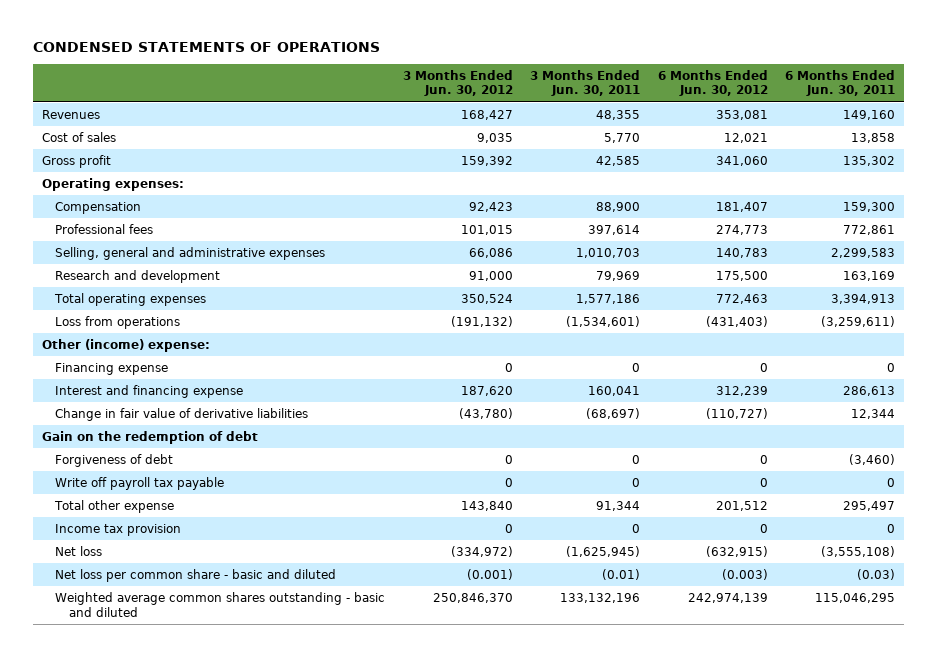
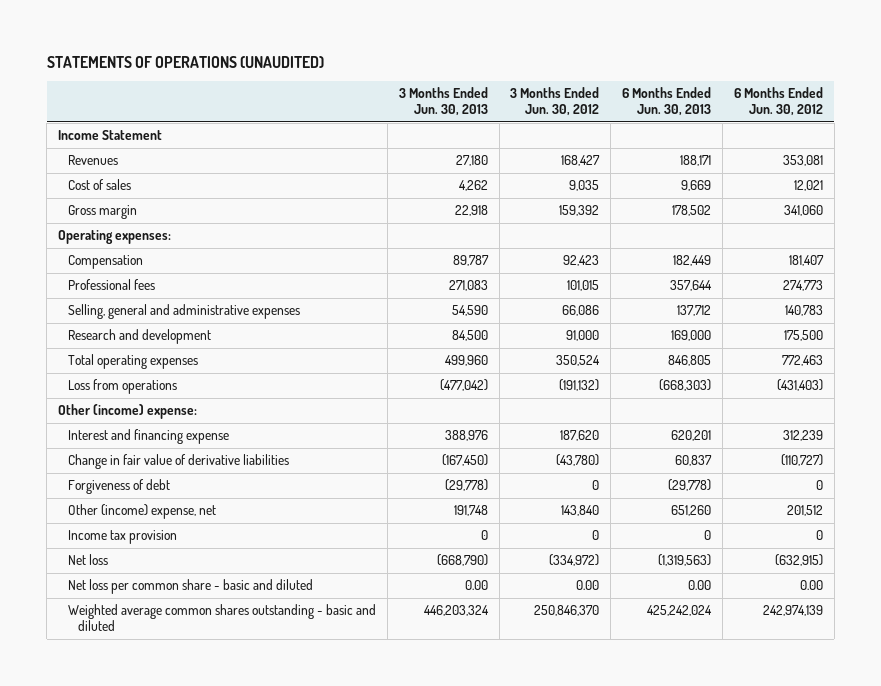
[33,41,381,52] CONDENSED STATEMENTS OF OPERATIONS -> [46,55,324,68] STATEMENTS OF OPERATIONS (UNAUDITED)
[530,69,641,97] 3 Months Ended Jun. 30, 2011 -> none
[785,69,896,97] 6 Months Ended Jun. 30, 2011 -> none
none -> [398,87,488,117] 3 Months Ended Jun. 30, 2013
none -> [622,87,712,117] 6 Months Ended Jun. 30, 2013
none -> [58,130,163,141] Income Statement
[42,154,112,168] Gross profit -> [67,205,137,220] Gross margin
[55,362,169,375] Financing expense -> none
[42,430,259,444] Gain on the redemption of debt -> none
[55,476,225,490] Write off payroll tax payable -> none
[54,499,175,513] Total other expense -> [67,504,216,520] Other (income) expense, net
[466,568,513,580] (0.001) -> [576,580,600,591] 0.00
[721,568,768,580] (0.003) -> [800,580,824,591] 0.00

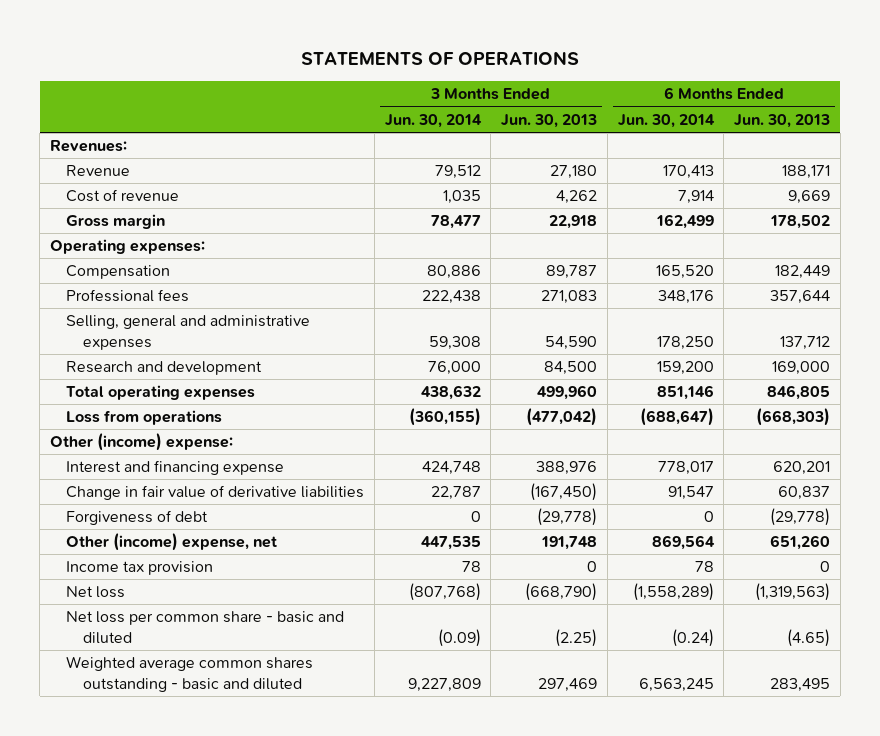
[46,55,324,68] STATEMENTS OF OPERATIONS (UNAUDITED) -> [300,50,579,65] STATEMENTS OF OPERATIONS
[510,87,600,117] 3 Months Ended Jun. 30, 2012 -> none
[734,87,824,117] 6 Months Ended Jun. 30, 2012 -> none
none -> [384,113,482,128] Jun. 30, 2014
none -> [617,113,715,128] Jun. 30, 2014
[58,130,163,141] Income Statement -> none
none -> [49,140,127,153] Revenues:
[67,155,118,166] Revenues -> [66,165,131,177] Revenue
[67,179,131,191] Cost of sales -> [66,189,180,203] Cost of revenue
[464,580,488,591] 0.00 -> [555,628,598,647] (2.25)
[688,580,712,591] 0.00 -> [787,628,831,647] (4.65)
[423,605,489,617] 446,203,324 -> [538,677,598,692] 297,469
[647,605,713,617] 425,242,024 -> [770,677,831,692] 283,495

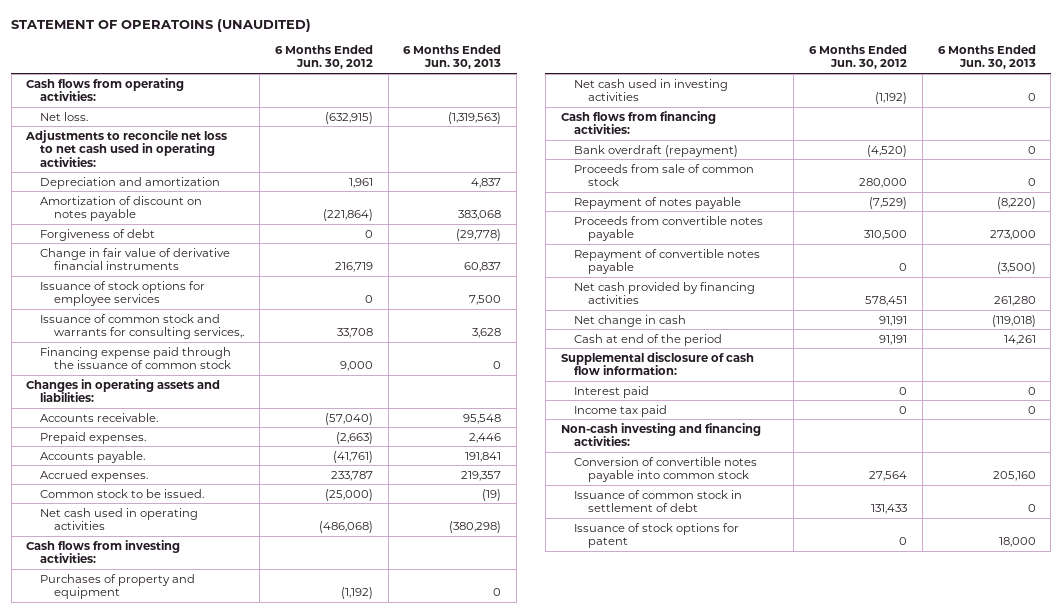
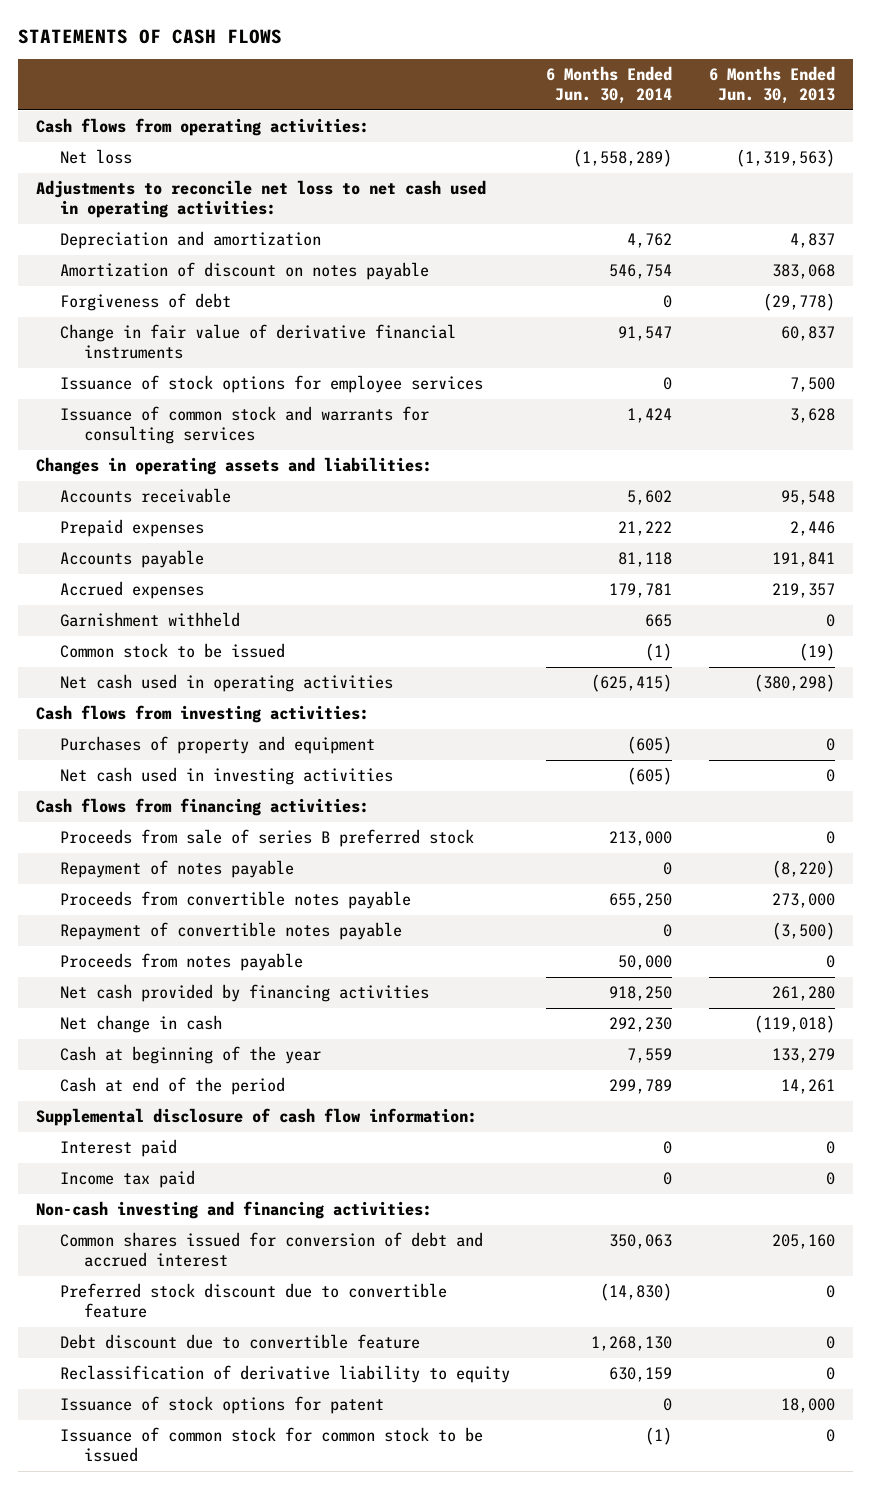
[11,18,312,32] STATEMENT OF OPERATOINS (UNAUDITED) -> [17,28,282,44] STATEMENTS OF CASH FLOWS
[274,44,373,70] 6 Months Ended Jun. 30, 2012 -> none
none -> [546,66,673,105] 6 Months Ended Jun. 30, 2014
[40,111,89,121] Net loss. -> [59,149,132,165] Net loss
[40,346,232,370] Financing expense paid through the issuance of common stock -> none
[40,313,245,340] Issuance of common stock and warrants for consulting services,. -> [59,406,429,444] Issuance of common stock and warrants for consulting services
[40,412,159,422] Accounts receivable. -> [59,488,231,504] Accounts receivable
[40,431,147,444] Prepaid expenses. -> [59,519,204,538] Prepaid expenses
[40,450,146,463] Accounts payable. -> [59,550,204,569] Accounts payable
[40,469,149,482] Accrued expenses. -> [59,581,204,600] Accrued expenses
none -> [59,612,240,628] Garnishment withheld
[40,488,205,498] Common stock to be issued. -> [59,643,285,659] Common stock to be issued
[574,144,739,157] Bank overdraft (repayment) -> none
[574,163,755,187] Proceeds from sale of common stock -> [59,829,474,848] Proceeds from sale of series B preferred stock
none -> [59,953,303,972] Proceeds from notes payable
none -> [59,1046,321,1065] Cash at beginning of the year
[574,489,743,513] Issuance of common stock in settlement of debt -> none
[574,456,758,483] Conversion of convertible notes payable into common stock -> [59,1232,483,1267] Common shares issued for conversion of debt and accrued interest
none -> [59,1283,447,1318] Preferred stock discount due to convertible feature
none -> [59,1334,420,1350] Debt discount due to convertible feature
none -> [59,1365,510,1384] Reclassification of derivative liability to equity
none -> [59,1427,483,1462] Issuance of common stock for common stock to be issued

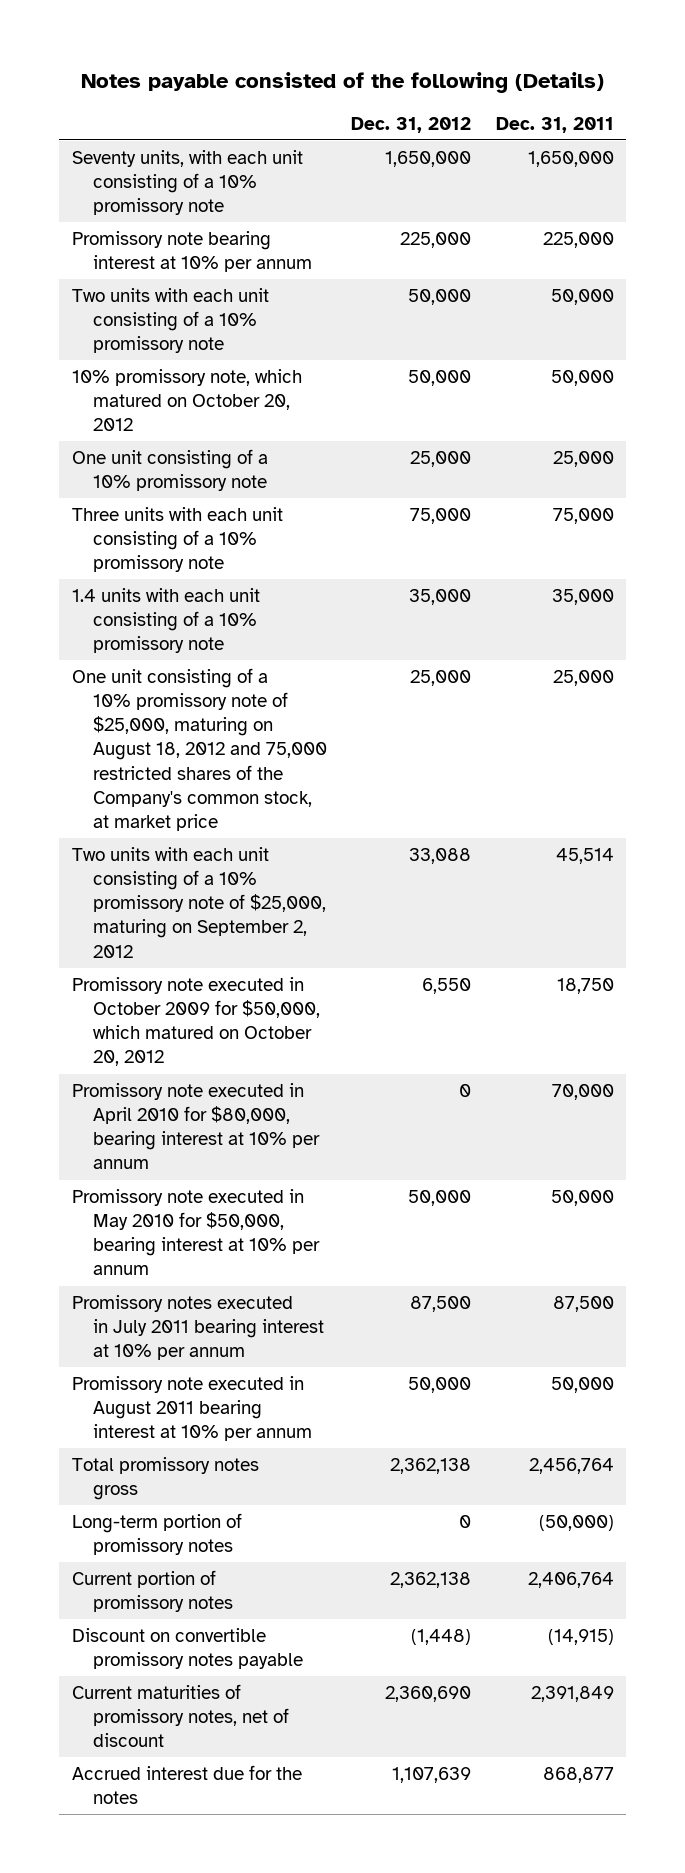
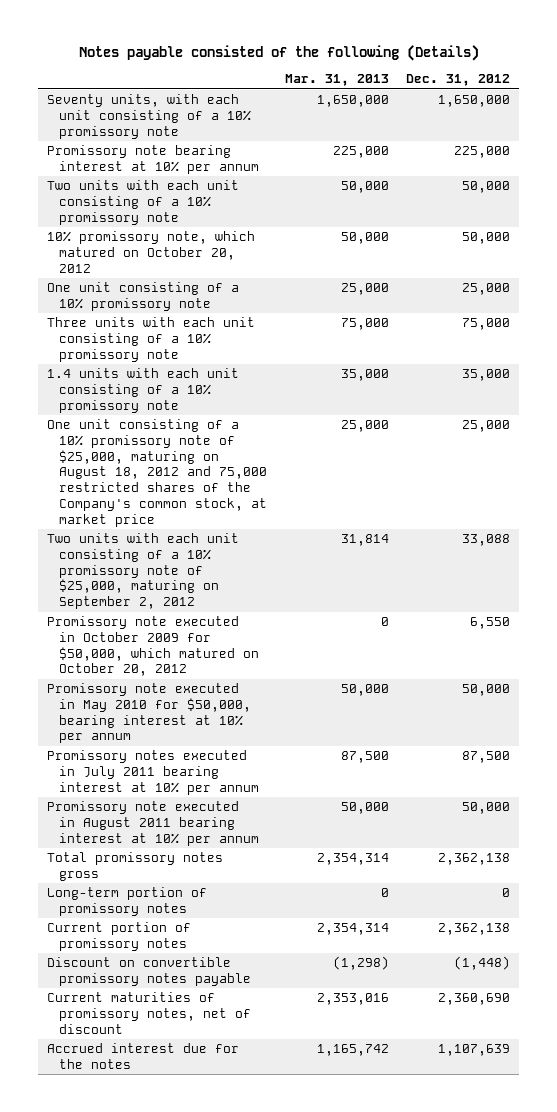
[495,116,614,133] Dec. 31, 2011 -> none
none -> [284,74,389,87] Mar. 31, 2013
[71,1082,320,1170] Promissory note executed in April 2010 for $80,000, bearing interest at 10% per annum -> none

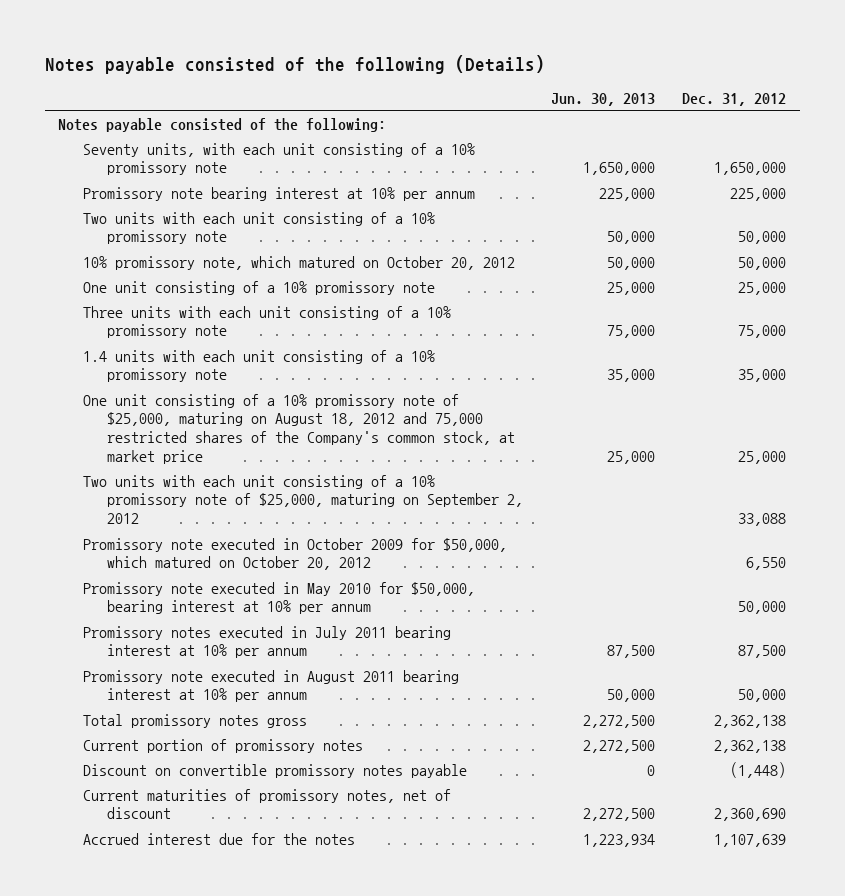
[284,74,389,87] Mar. 31, 2013 -> none
none -> [550,93,655,107] Jun. 30, 2013
none -> [58,117,387,132] Notes payable consisted of the following:
[46,887,207,916] Long-term portion of promissory notes -> none

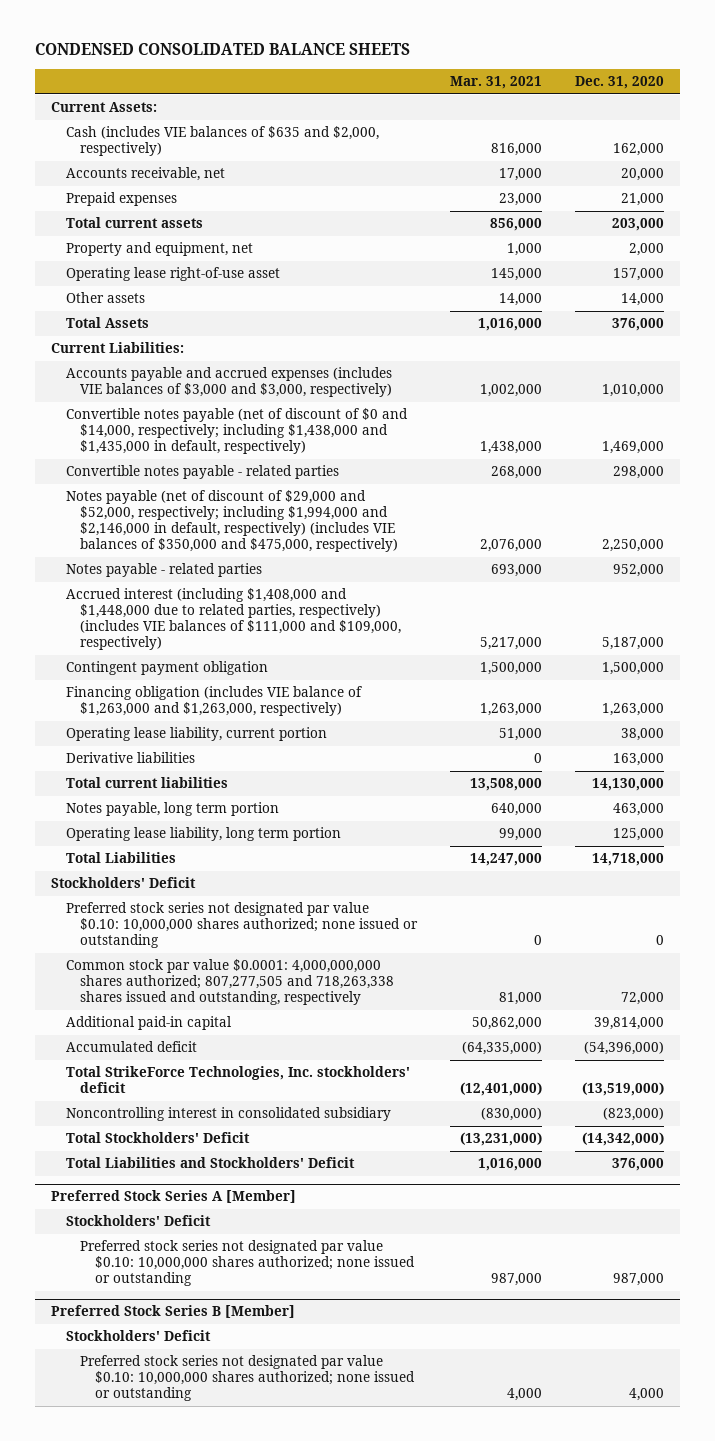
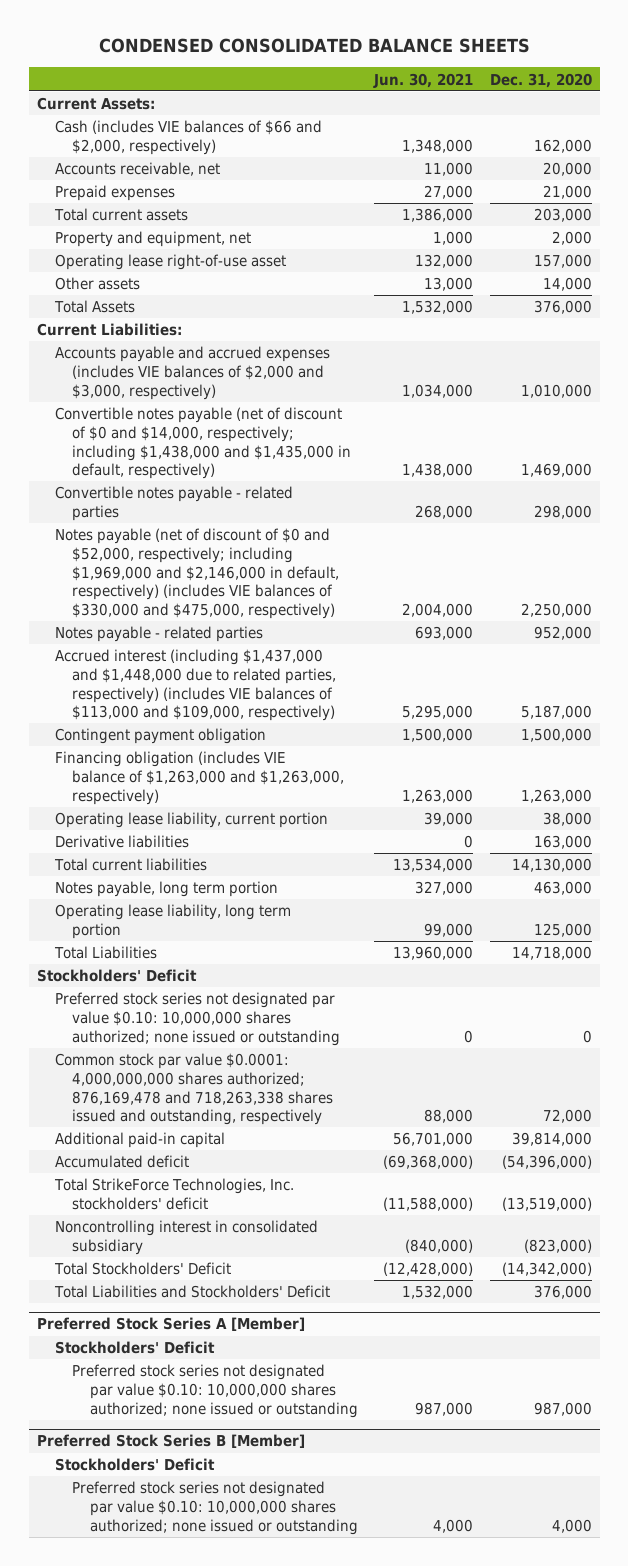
[450,75,543,89] Mar. 31, 2021 -> none
none -> [373,72,474,88] Jun. 30, 2021
[65,126,379,157] Cash (includes VIE balances of $635 and $2,000, respectively) -> [54,120,322,155] Cash (includes VIE balances of $66 and $2,000, respectively)
[65,367,393,398] Accounts payable and accrued expenses (includes VIE balances of $3,000 and $3,000, respectively) -> [54,346,330,400] Accounts payable and accrued expenses (includes VIE balances of $2,000 and $3,000, respectively)
[65,490,399,553] Notes payable (net of discount of $29,000 and $52,000, respectively; including $1,994,000 and $2,146,000 in default, respectively) (includes VIE balances of $350,000 and $475,000, respectively) -> [54,528,340,619] Notes payable (net of discount of $0 and $52,000, respectively; including $1,969,000 and $2,146,000 in default, respectively) (includes VIE balances of $330,000 and $475,000, respectively)
[65,588,402,651] Accrued interest (including $1,408,000 and $1,448,000 due to related parties, respectively) (includes VIE balances of $111,000 and $109,000, respectively) -> [54,649,337,722] Accrued interest (including $1,437,000 and $1,448,000 due to related parties, respectively) (includes VIE balances of $113,000 and $109,000, respectively)
[65,959,395,1006] Common stock par value $0.0001: 4,000,000,000 shares authorized; 807,277,505 and 718,263,338 shares issued and outstanding, respectively -> [54,1053,334,1126] Common stock par value $0.0001: 4,000,000,000 shares authorized; 876,169,478 and 718,263,338 shares issued and outstanding, respectively

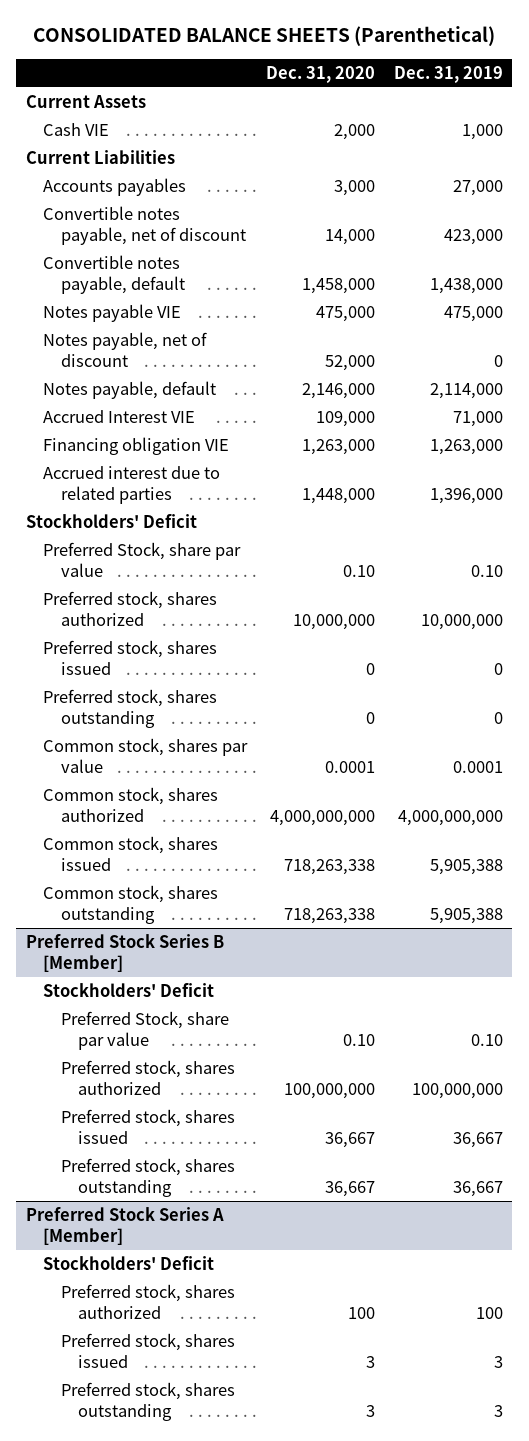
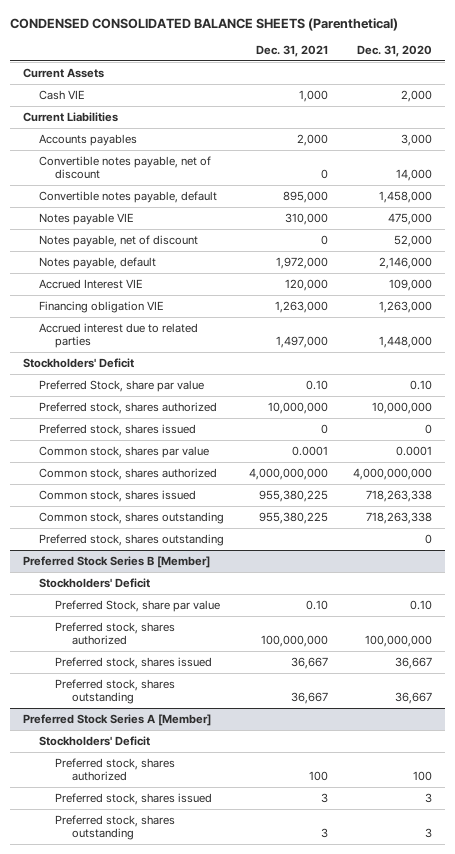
[33,26,496,47] CONSOLIDATED BALANCE SHEETS (Parenthetical) -> [10,17,399,31] CONDENSED CONSOLIDATED BALANCE SHEETS (Parenthetical)
[393,65,503,83] Dec. 31, 2019 -> none
none -> [256,45,329,58] Dec. 31, 2021
[43,688,218,729] Preferred stock, shares outstanding -> [38,533,224,546] Preferred stock, shares outstanding

